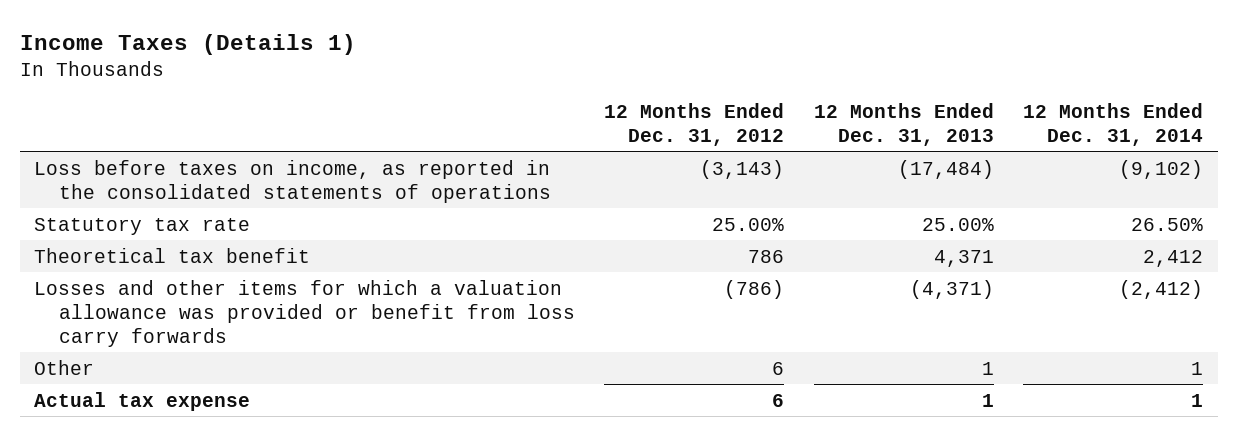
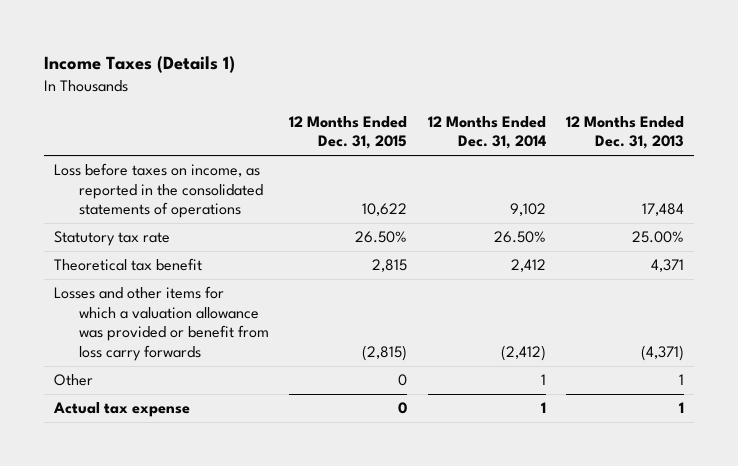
[604,102,785,146] 12 Months Ended Dec. 31, 2012 -> none
none -> [289,115,408,150] 12 Months Ended Dec. 31, 2015
[897,159,994,179] (17,484) -> [641,203,684,217] 17,484
[1119,159,1204,179] (9,102) -> [509,203,546,217] 9,102

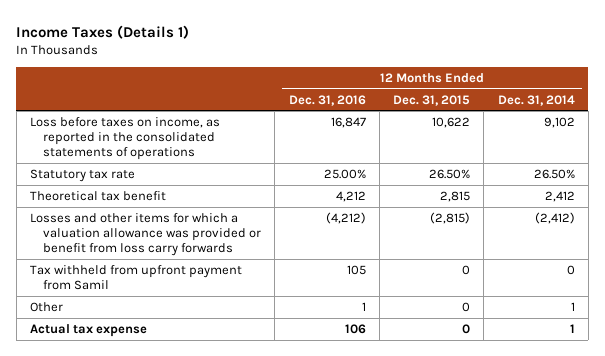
[565,115,684,150] 12 Months Ended Dec. 31, 2013 -> none
none -> [288,94,366,106] Dec. 31, 2016
none -> [30,264,243,290] Tax withheld from upfront payment from Samil

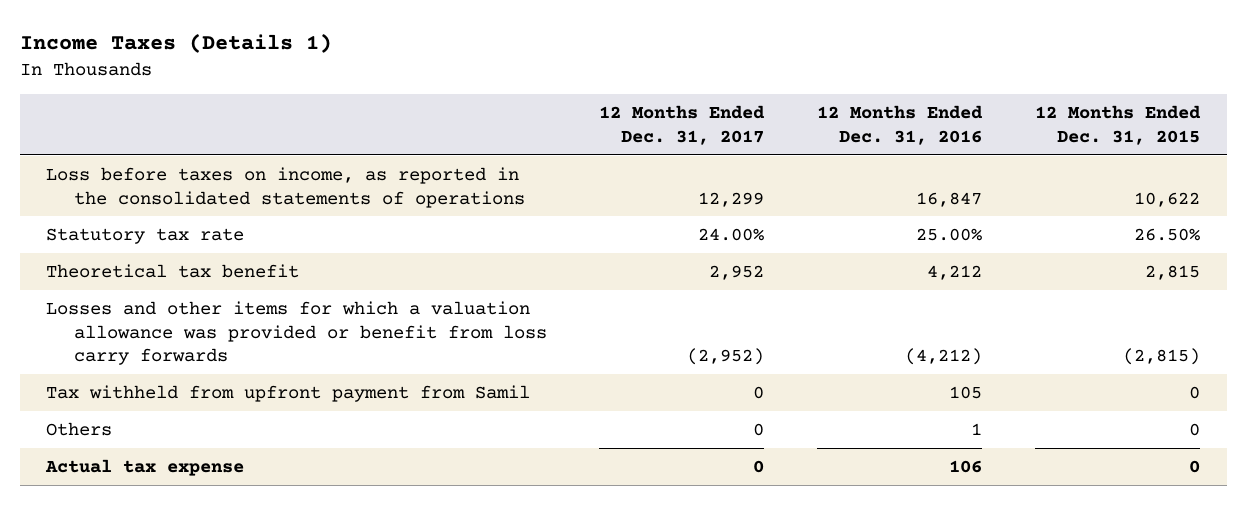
[497,94,575,106] Dec. 31, 2014 -> none
none -> [599,105,766,145] 12 Months Ended Dec. 31, 2017
[30,301,64,312] Other -> [46,421,113,436] Others

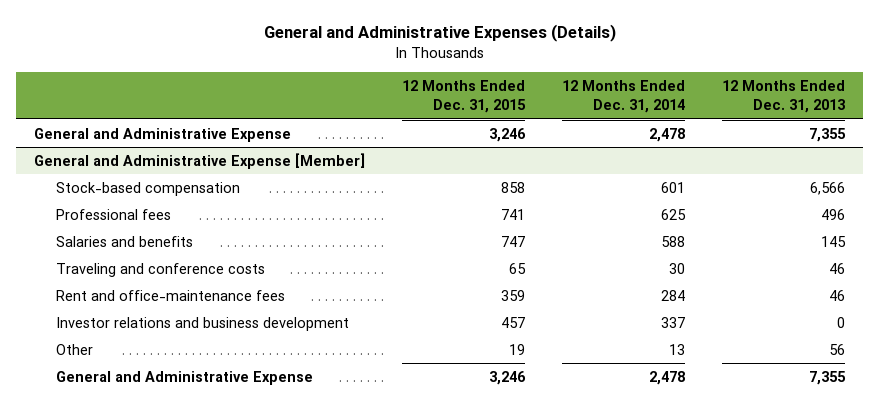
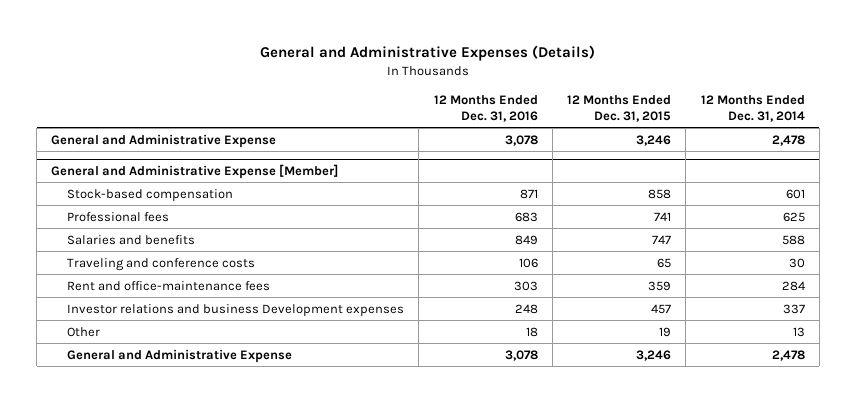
[721,80,845,113] 12 Months Ended Dec. 31, 2013 -> none
none -> [433,94,538,122] 12 Months Ended Dec. 31, 2016
[55,316,349,331] Investor relations and business development -> [67,303,405,317] Investor relations and business Development expenses

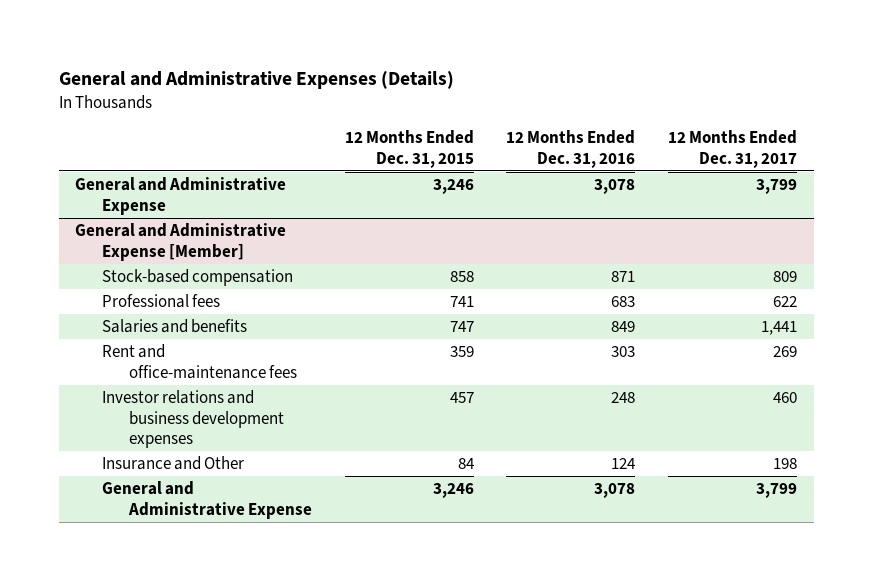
[700,94,805,122] 12 Months Ended Dec. 31, 2014 -> none
none -> [668,130,798,168] 12 Months Ended Dec. 31, 2017
[67,257,256,271] Traveling and conference costs -> none
[67,303,405,317] Investor relations and business Development expenses -> [102,390,284,449] Investor relations and business development expenses
[67,326,101,337] Other -> [102,456,245,471] Insurance and Other
[525,326,538,337] 18 -> [611,458,636,470] 124
[659,326,672,337] 19 -> [457,458,474,470] 84

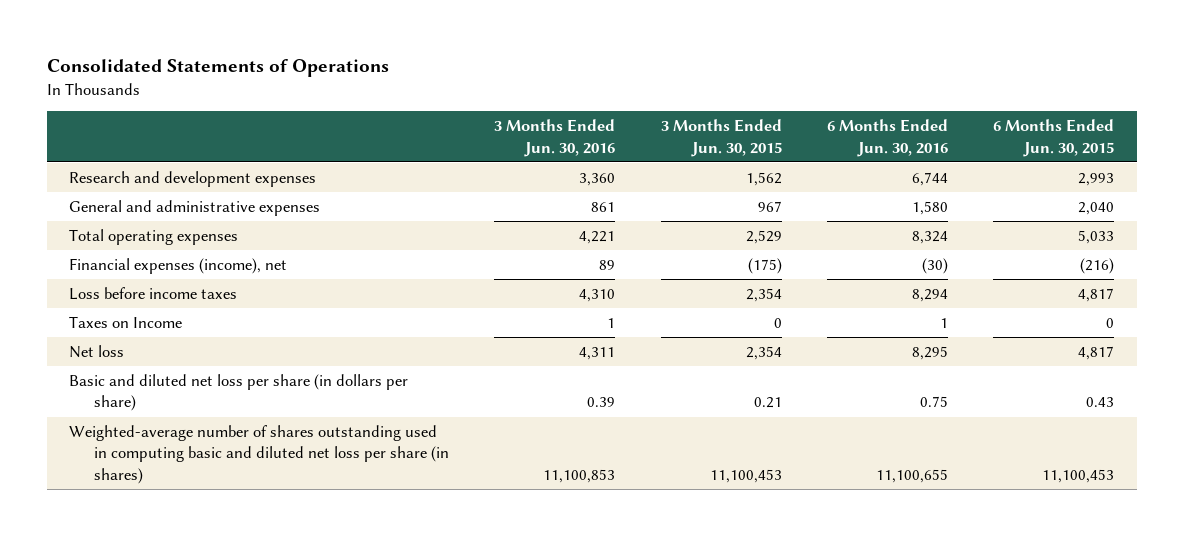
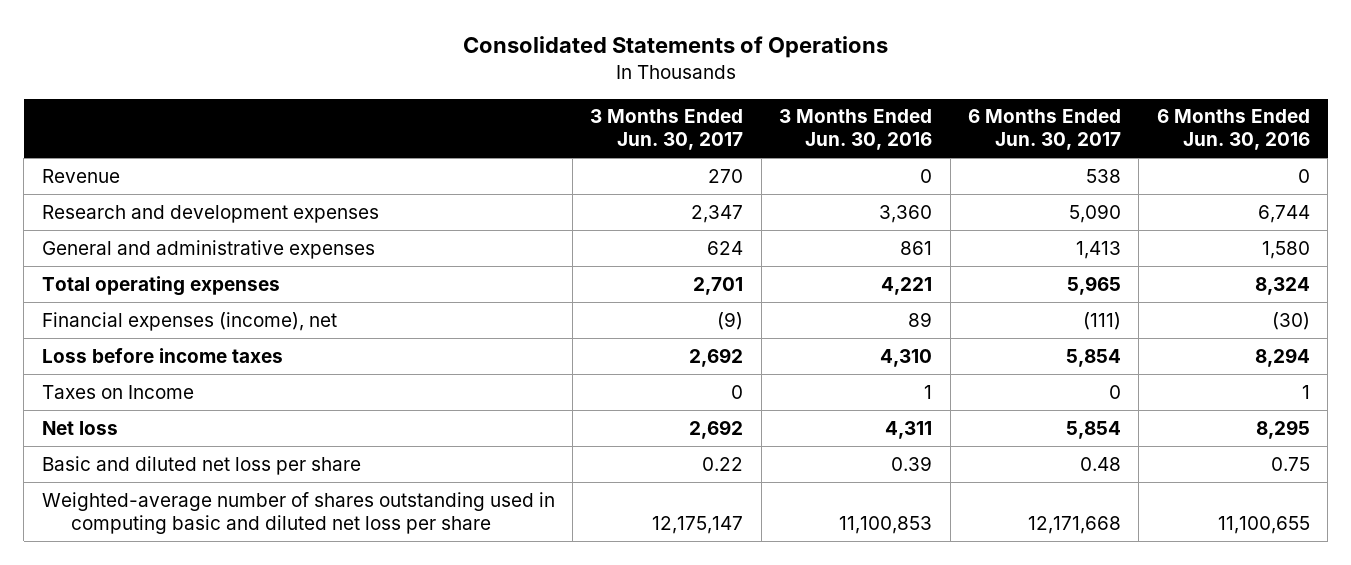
[660,119,782,157] 3 Months Ended Jun. 30, 2015 -> none
[993,119,1115,157] 6 Months Ended Jun. 30, 2015 -> none
none -> [590,109,744,151] 3 Months Ended Jun. 30, 2017
none -> [967,109,1121,151] 6 Months Ended Jun. 30, 2017
none -> [41,168,120,183] Revenue
[69,373,409,412] Basic and diluted net loss per share (in dollars per share) -> [41,455,361,475] Basic and diluted net loss per share
[69,424,450,484] Weighted-average number of shares outstanding used in computing basic and diluted net loss per share (in shares) -> [41,491,555,534] Weighted-average number of shares outstanding used in computing basic and diluted net loss per share

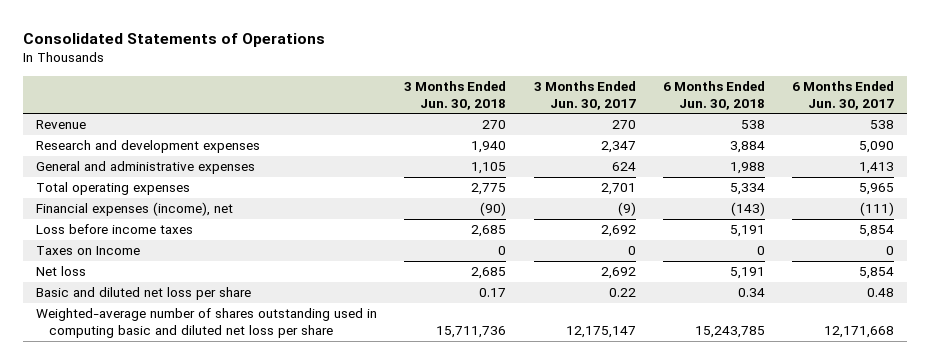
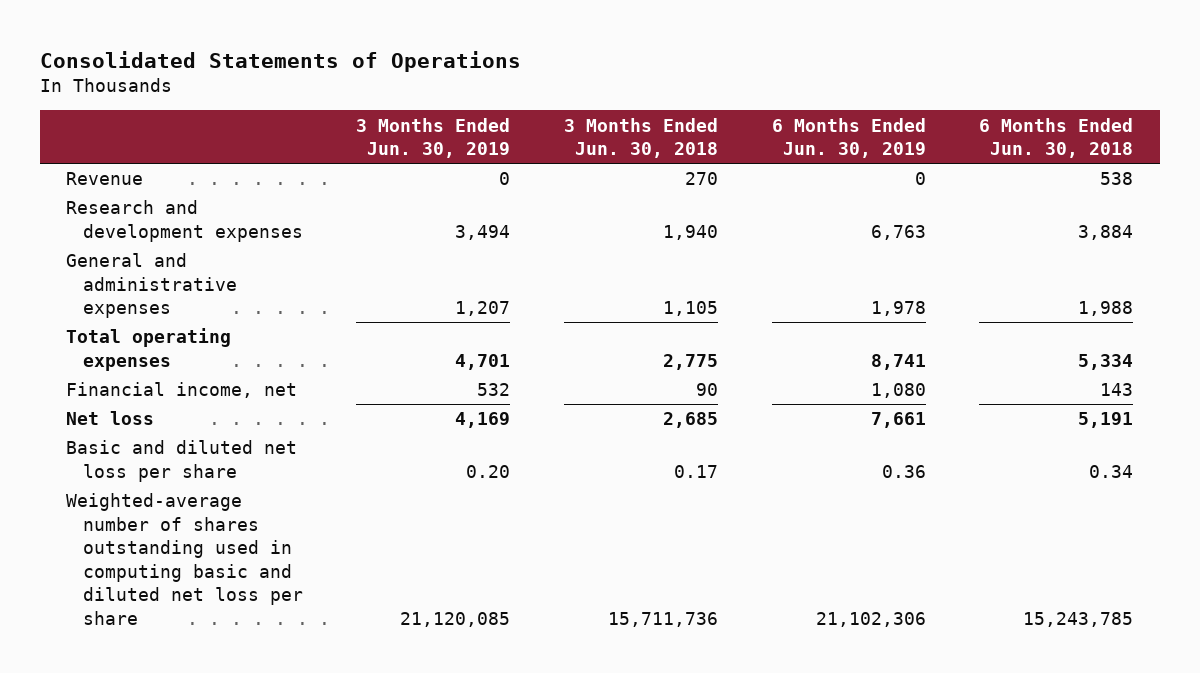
[533,81,636,110] 3 Months Ended Jun. 30, 2017 -> none
[791,81,894,110] 6 Months Ended Jun. 30, 2017 -> none
none -> [356,117,511,159] 3 Months Ended Jun. 30, 2019
none -> [771,117,926,159] 6 Months Ended Jun. 30, 2019
[36,224,194,235] Loss before income taxes -> none
[36,246,141,256] Taxes on Income -> none
[36,202,234,217] Financial expenses (income), net -> [66,382,298,399] Financial income, net
[480,202,507,217] (90) -> [695,383,718,397] 90
[730,202,765,217] (143) -> [1100,383,1134,397] 143

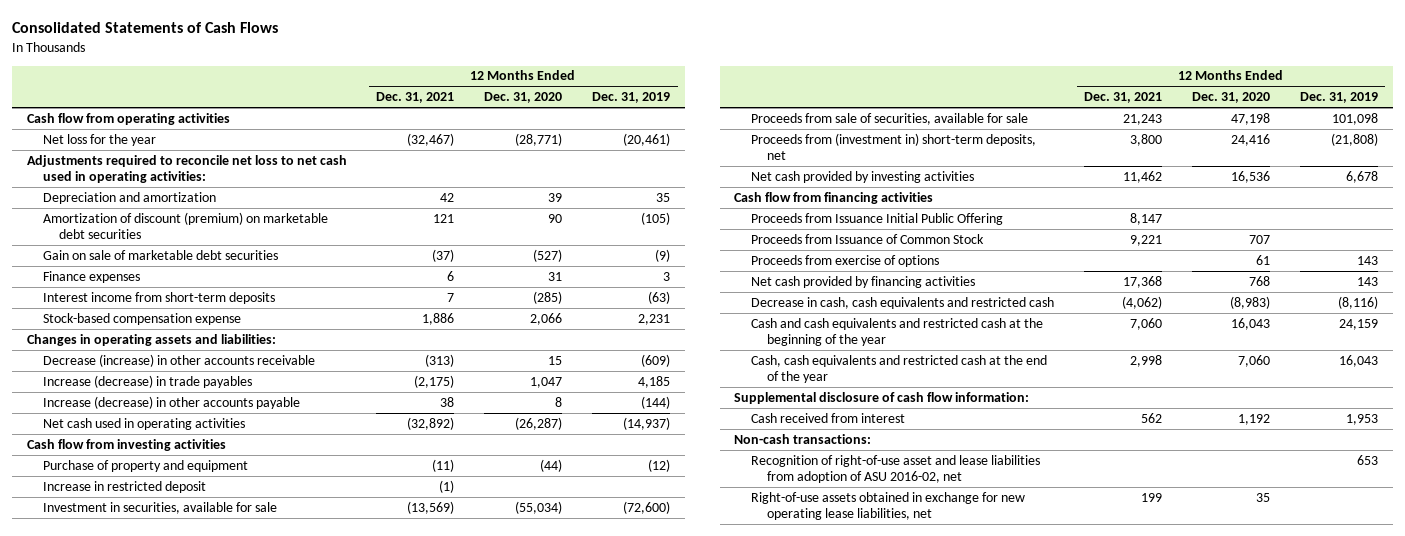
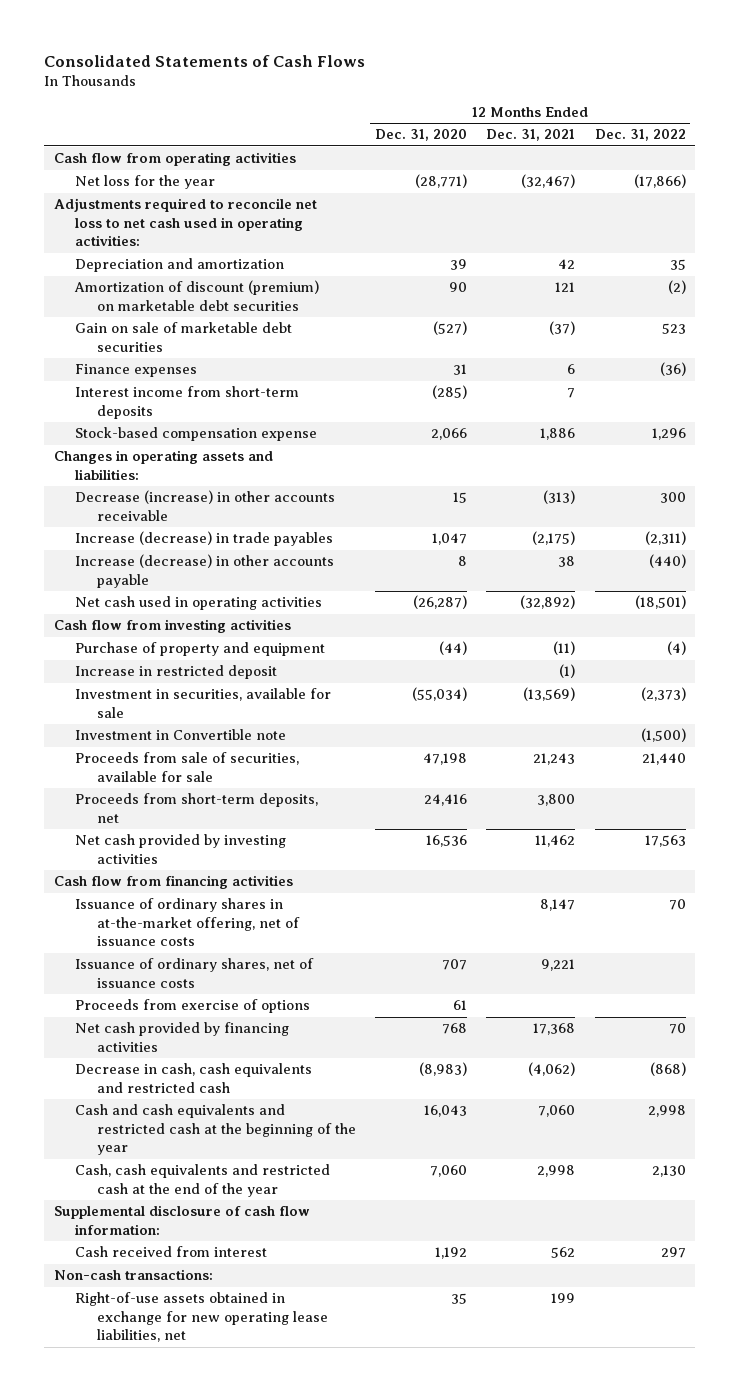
[592,92,671,104] Dec. 31, 2019 -> none
none -> [594,129,686,142] Dec. 31, 2022
none -> [75,729,287,741] Investment in Convertible note
[750,132,1036,161] Proceeds from (investment in) short-term deposits, net -> [75,793,319,823] Proceeds from short-term deposits, net
[750,212,1003,225] Proceeds from Issuance Initial Public Offering -> [75,898,301,947] Issuance of ordinary shares in at-the-market offering, net of issuance costs
[750,233,984,244] Proceeds from Issuance of Common Stock -> [75,958,315,988] Issuance of ordinary shares, net of issuance costs
[750,454,1040,484] Recognition of right-of-use asset and lease liabilities from adoption of ASU 2016-02, net -> none

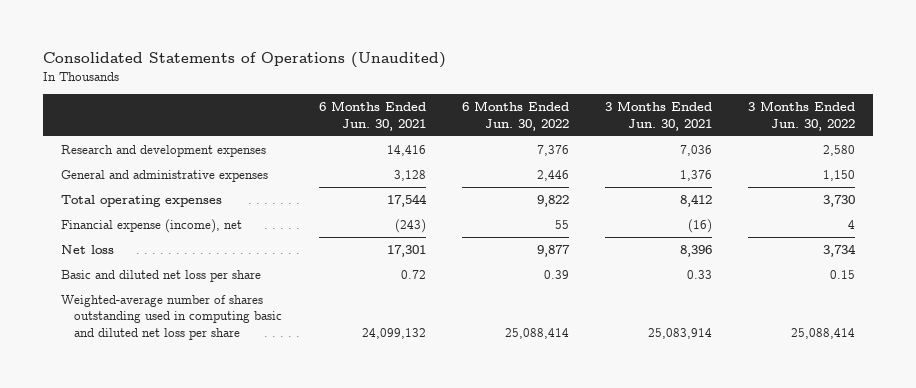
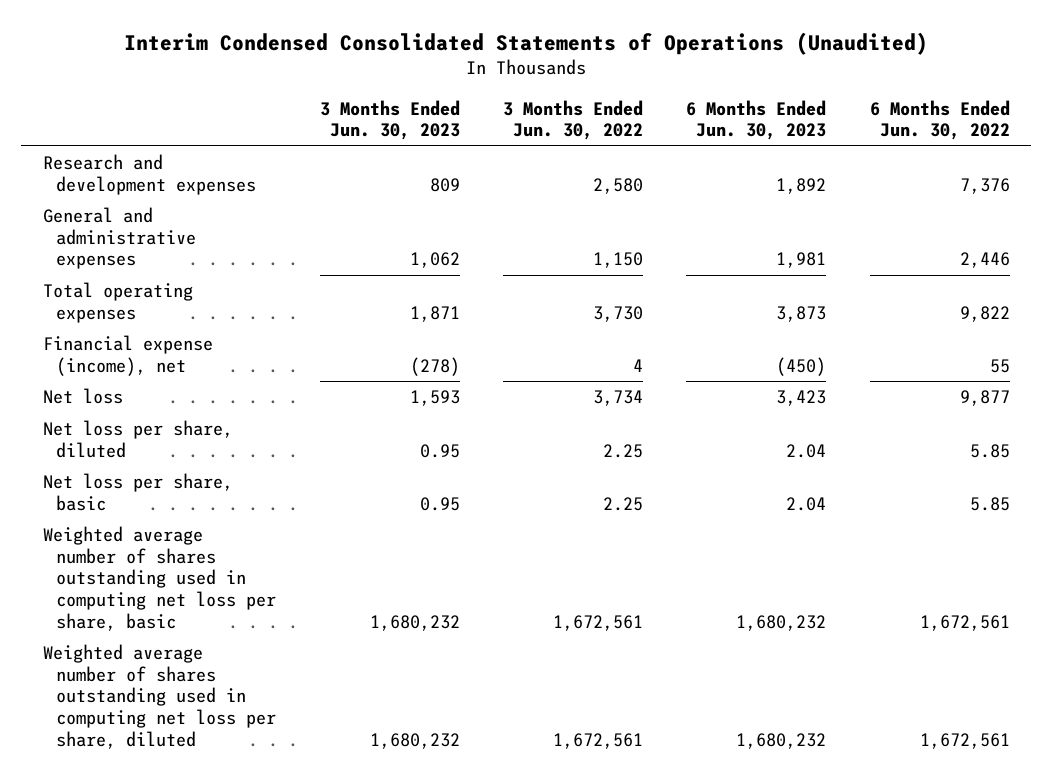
[42,52,446,69] Consolidated Statements of Operations (Unaudited) -> [124,31,929,55] Interim Condensed Consolidated Statements of Operations (Unaudited)
[318,101,426,131] 6 Months Ended Jun. 30, 2021 -> none
[604,101,712,131] 3 Months Ended Jun. 30, 2021 -> none
none -> [319,99,460,141] 3 Months Ended Jun. 30, 2023
none -> [686,99,827,141] 6 Months Ended Jun. 30, 2023
none -> [43,420,234,458] Net loss per share, diluted
[60,270,261,283] Basic and diluted net loss per share -> [43,473,234,511] Net loss per share, basic
[543,270,569,280] 0.39 -> [969,496,1010,511] 5.85
[829,270,855,280] 0.15 -> [602,496,643,511] 2.25
none -> [43,526,277,631] Weighted average number of shares outstanding used in computing net loss per share, basic
[60,295,283,340] Weighted-average number of shares outstanding used in computing basic and diluted net loss per share -> [43,644,277,749] Weighted average number of shares outstanding used in computing net loss per share, diluted
[504,327,569,339] 25,088,414 -> [919,732,1010,749] 1,672,561
[790,327,855,339] 25,088,414 -> [552,732,643,749] 1,672,561

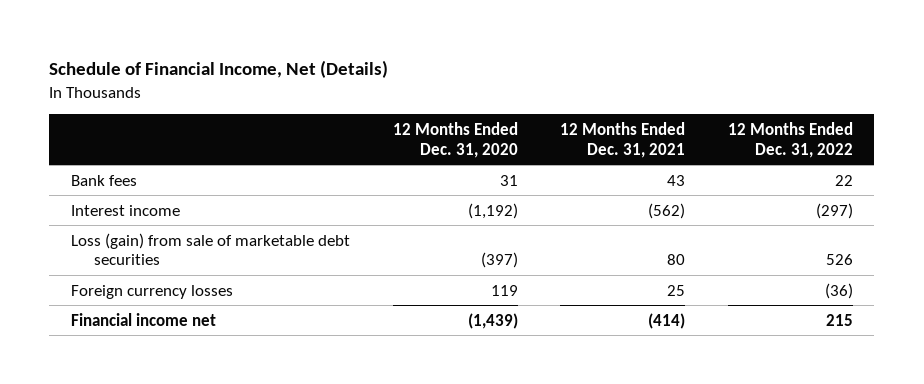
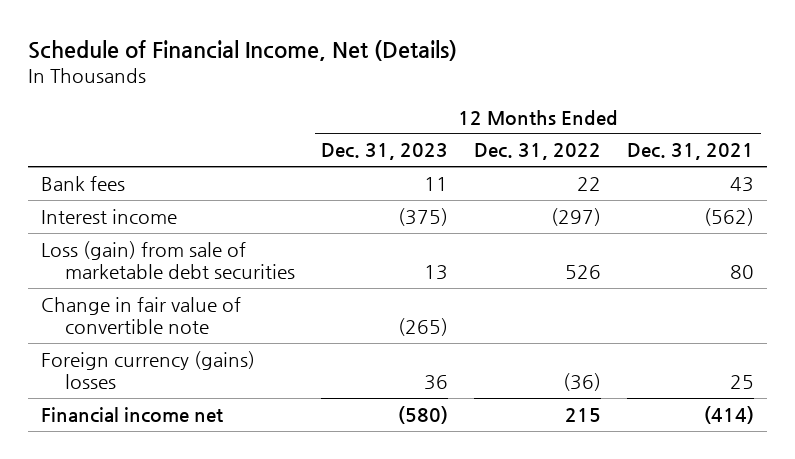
[392,121,518,158] 12 Months Ended Dec. 31, 2020 -> none
none -> [321,143,449,161] Dec. 31, 2023
none -> [40,296,241,334] Change in fair value of convertible note
[70,284,233,299] Foreign currency losses -> [40,350,255,389] Foreign currency (gains) losses

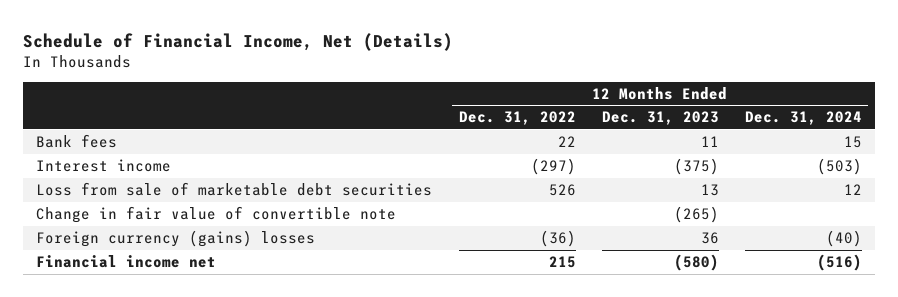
[627,143,755,161] Dec. 31, 2021 -> none
none -> [744,111,862,126] Dec. 31, 2024
[40,240,296,279] Loss (gain) from sale of marketable debt securities -> [36,182,433,197] Loss from sale of marketable debt securities

